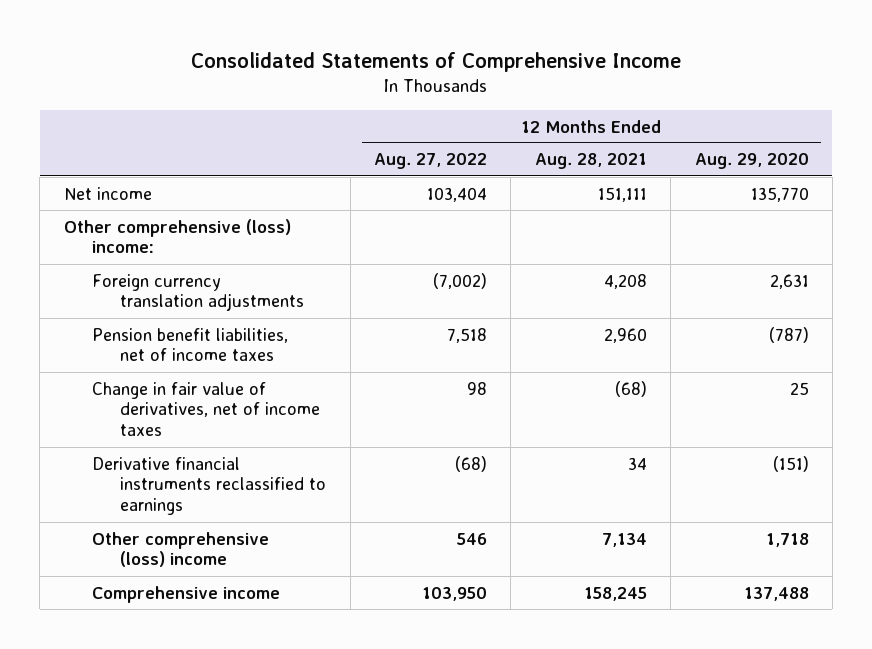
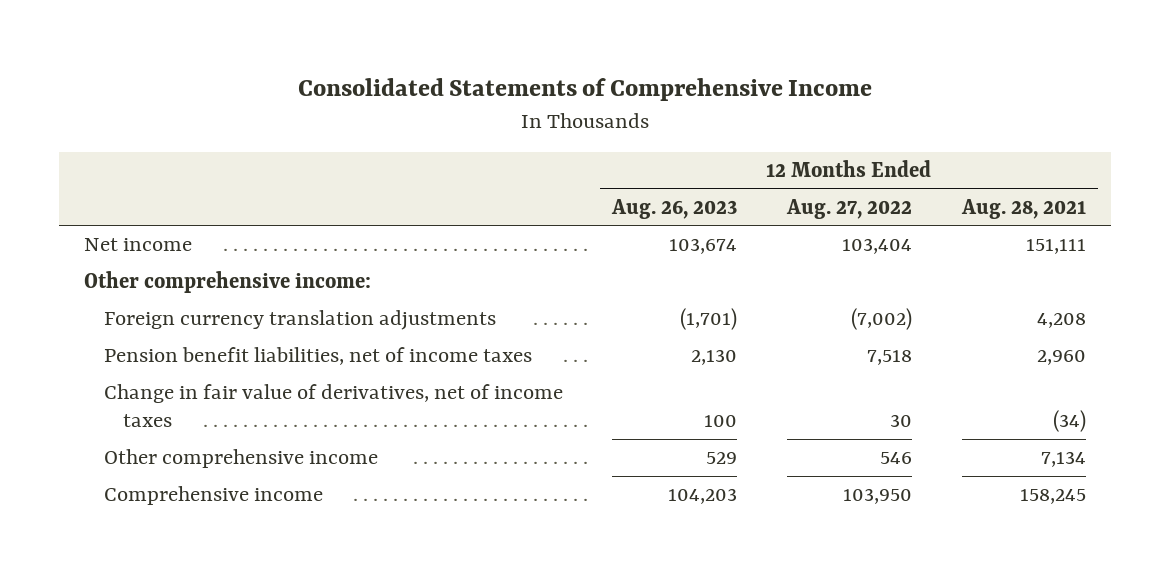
[694,153,809,170] Aug. 29, 2020 -> none
none -> [611,198,738,219] Aug. 26, 2023
[63,218,291,254] Other comprehensive (loss) income: -> [84,271,372,294] Other comprehensive income:
[91,456,327,516] Derivative financial instruments reclassified to earnings -> none
[467,381,488,395] 98 -> [890,414,913,428] 30
[614,380,647,397] (68) -> [1053,410,1087,433] (34)
[91,531,269,568] Other comprehensive (loss) income -> [103,449,378,469] Other comprehensive income

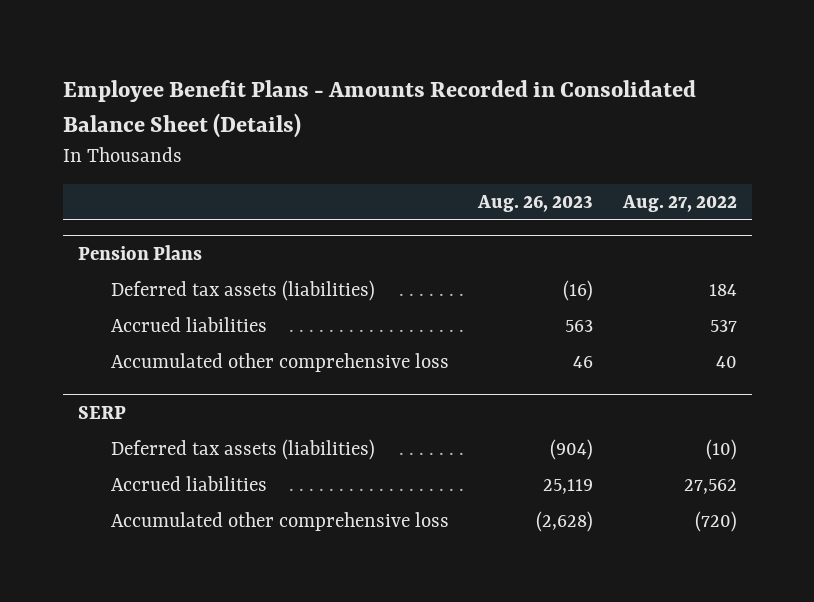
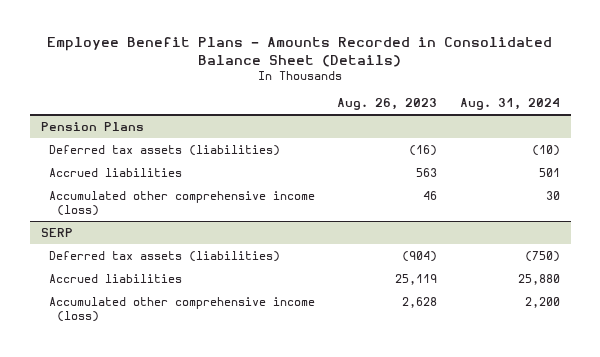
[621,195,737,213] Aug. 27, 2022 -> none
none -> [459,98,560,111] Aug. 31, 2024
[110,353,449,373] Accumulated other comprehensive loss -> [48,190,315,217] Accumulated other comprehensive income (loss)
[110,512,449,532] Accumulated other comprehensive loss -> [48,296,315,323] Accumulated other comprehensive income (loss)
[536,511,594,533] (2,628) -> [402,296,438,308] 2,628

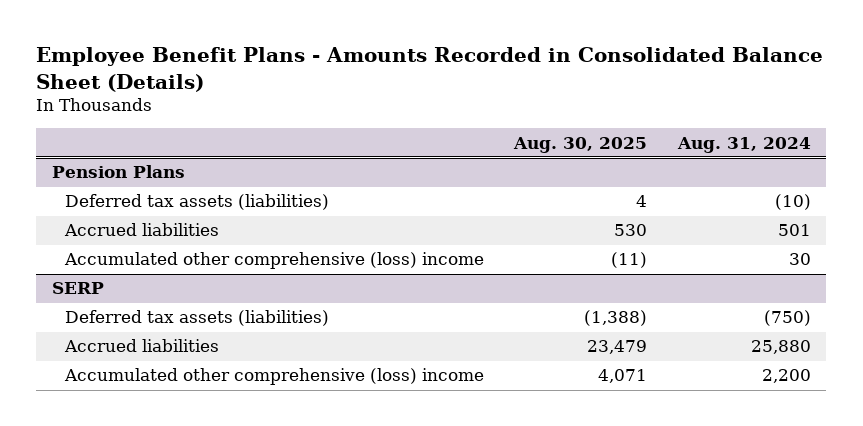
[337,98,438,111] Aug. 26, 2023 -> none
none -> [513,136,648,153] Aug. 30, 2025
[48,190,315,217] Accumulated other comprehensive income (loss) -> [63,252,484,270] Accumulated other comprehensive (loss) income
[48,296,315,323] Accumulated other comprehensive income (loss) -> [63,368,484,386] Accumulated other comprehensive (loss) income

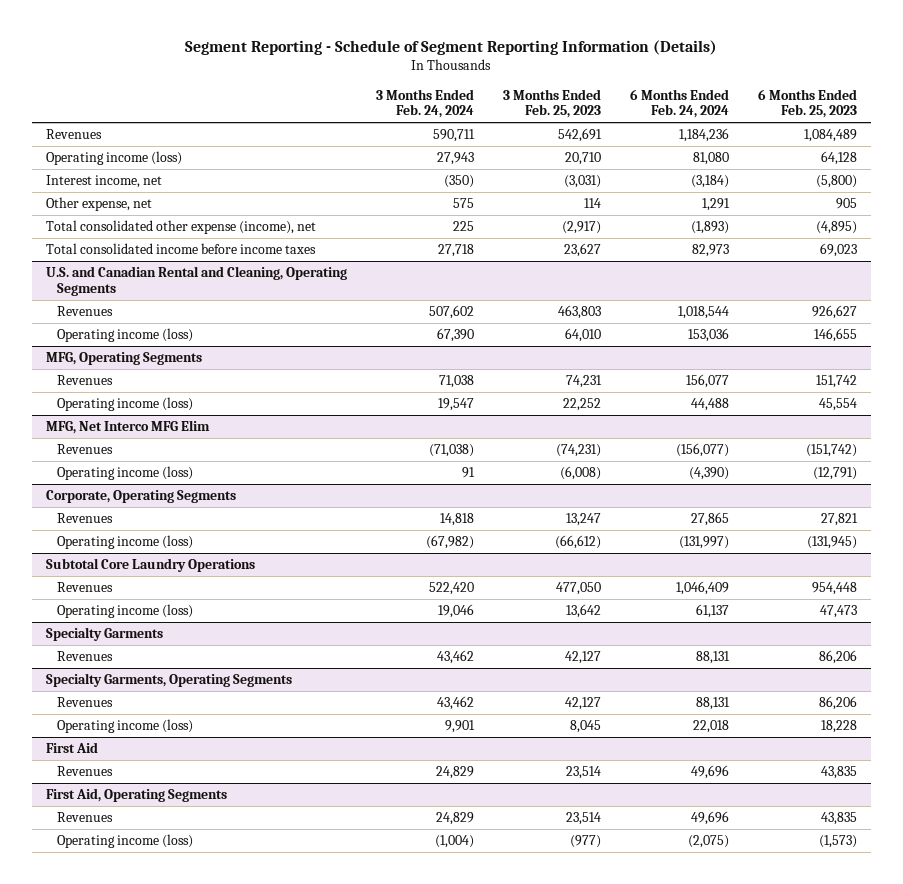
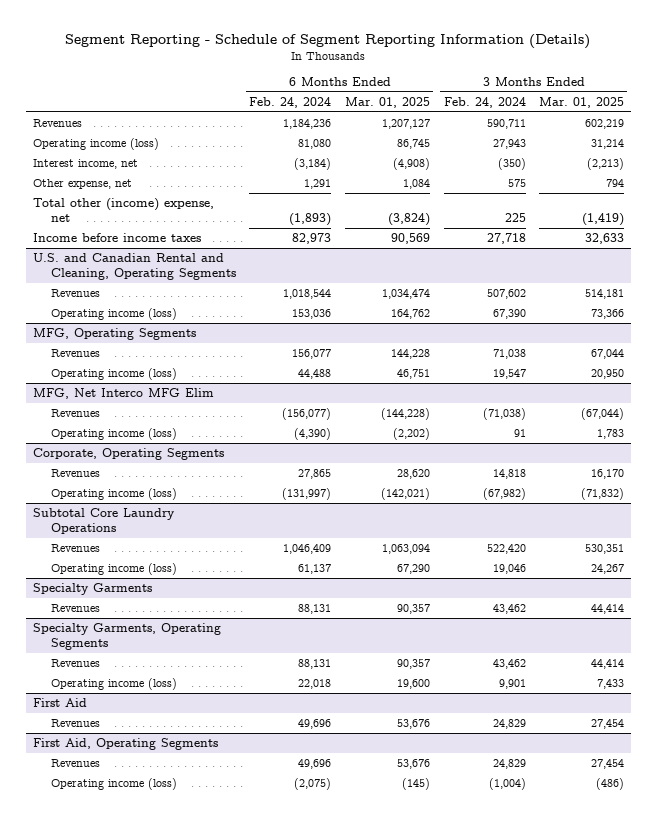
[502,88,601,119] 3 Months Ended Feb. 25, 2023 -> none
[757,88,857,119] 6 Months Ended Feb. 25, 2023 -> none
none -> [344,96,430,108] Mar. 01, 2025
none -> [539,96,625,108] Mar. 01, 2025
[45,220,316,235] Total consolidated other expense (income), net -> [32,197,214,222] Total other (income) expense, net
[45,243,316,255] Total consolidated income before income taxes -> [32,232,201,242] Income before income taxes

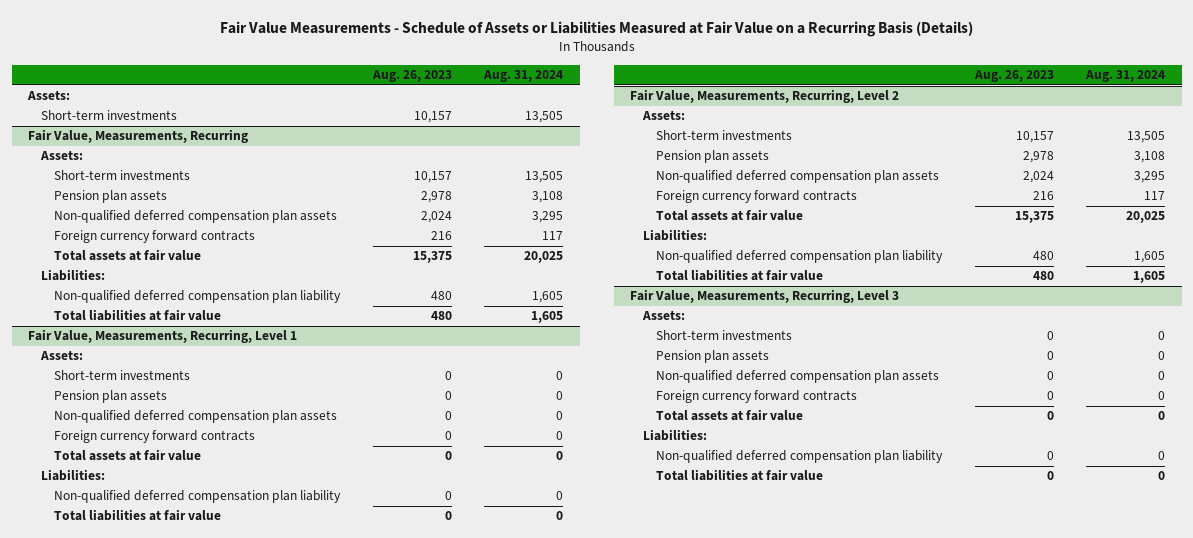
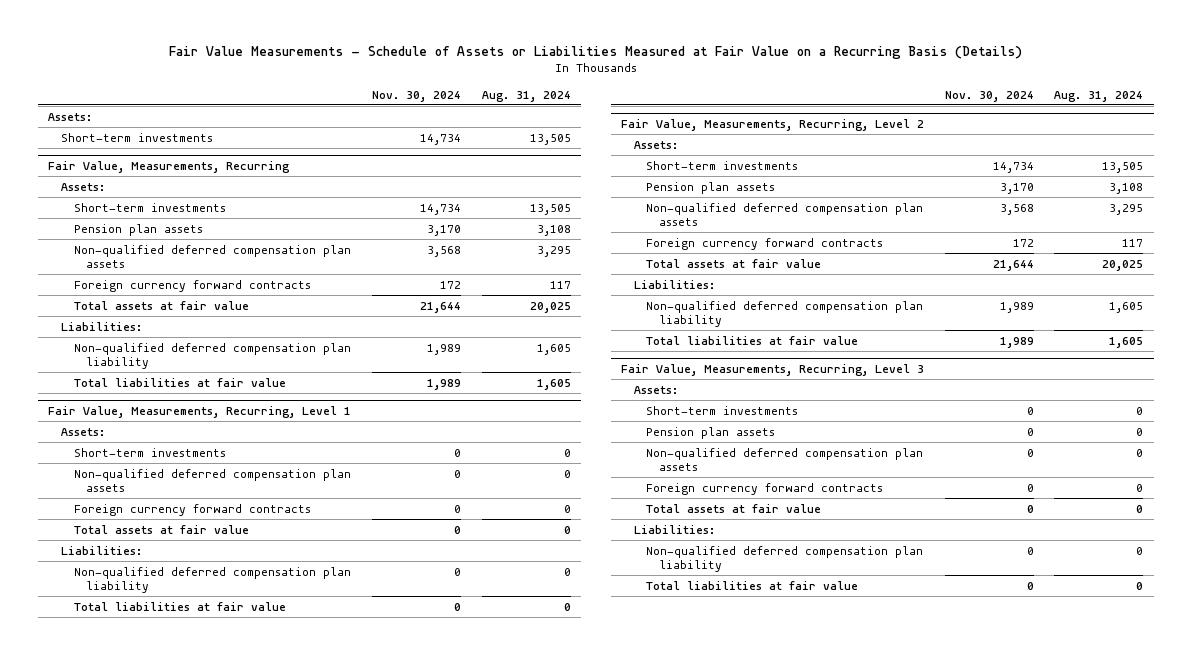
[371,70,452,83] Aug. 26, 2023 -> none
none -> [371,90,461,102] Nov. 30, 2024
[53,390,167,404] Pension plan assets -> none

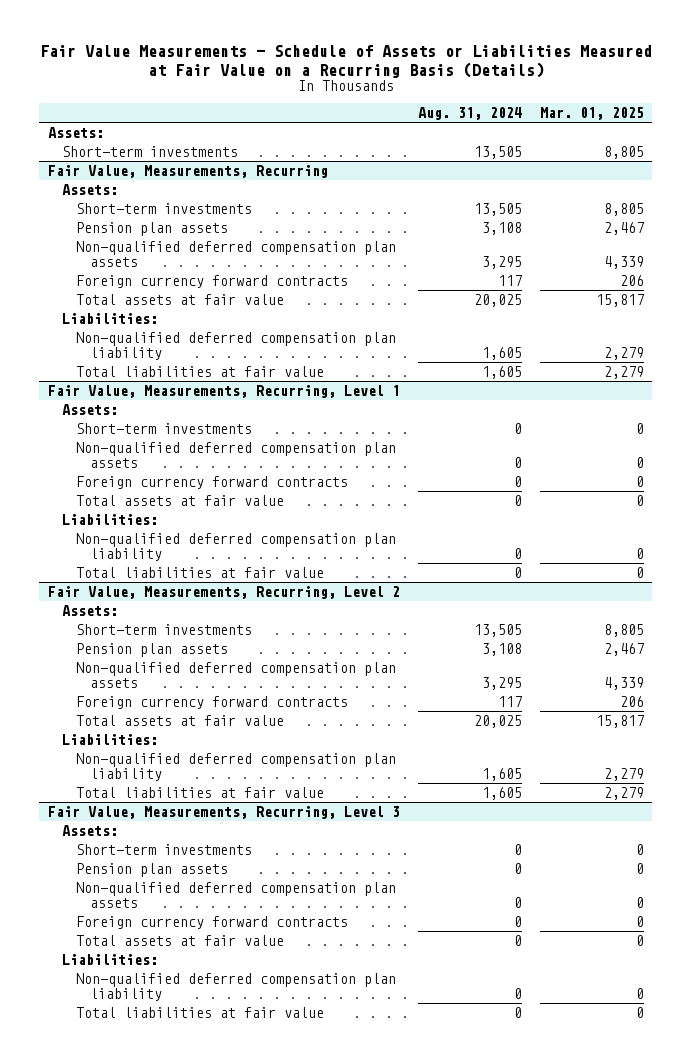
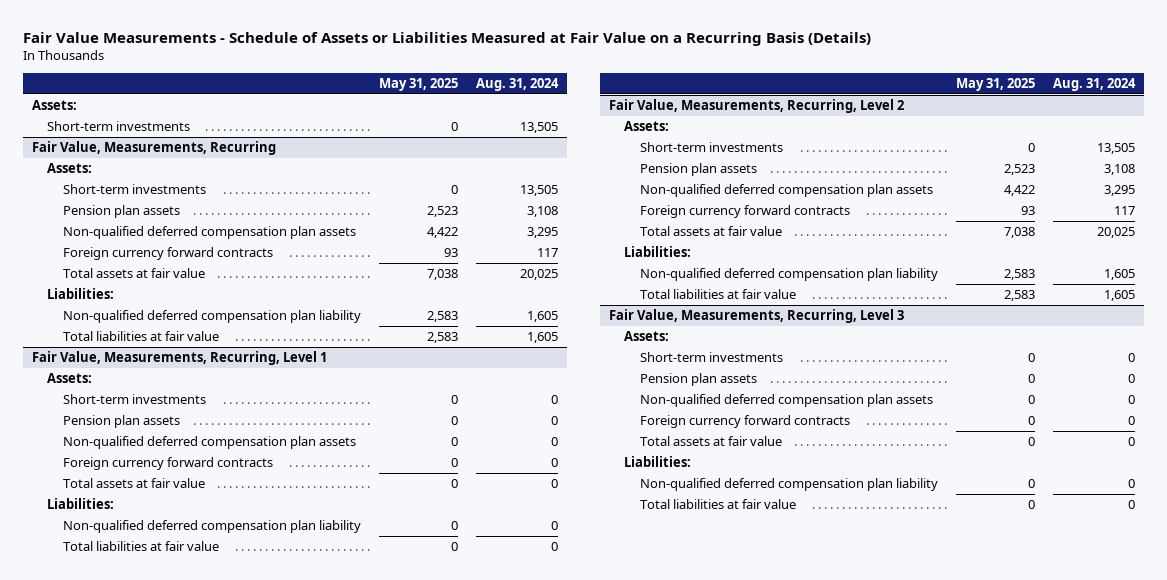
[539,107,644,121] Mar. 01, 2025 -> none
none -> [379,78,459,92] May 31, 2025
none -> [62,415,180,429] Pension plan assets

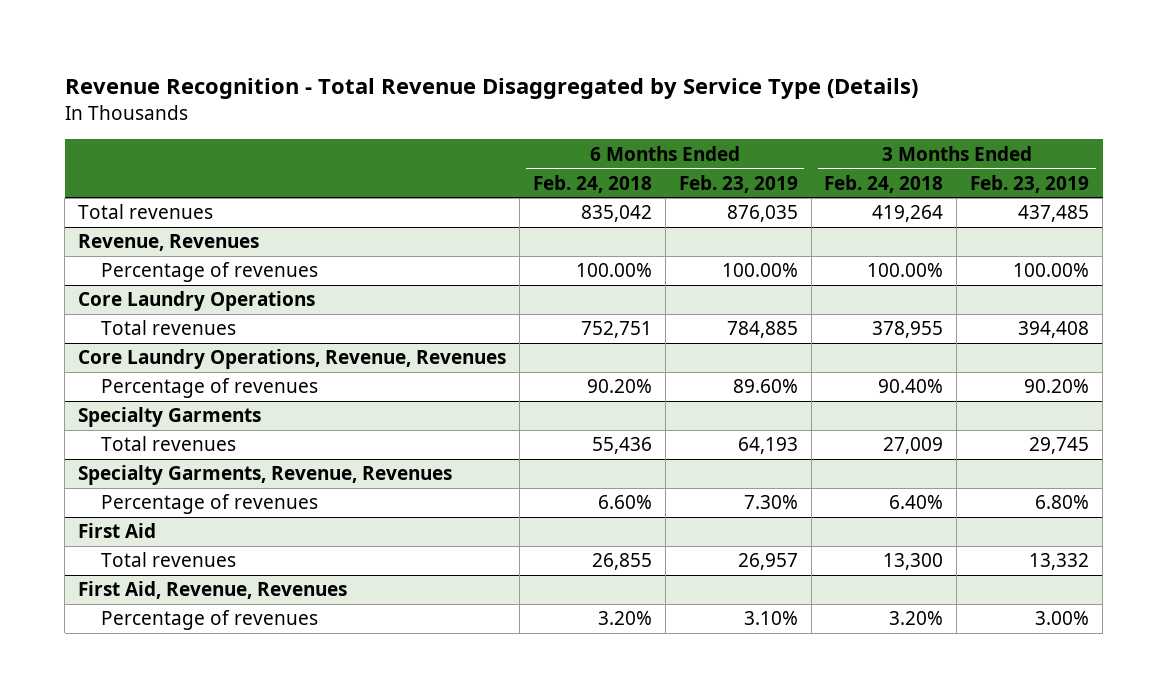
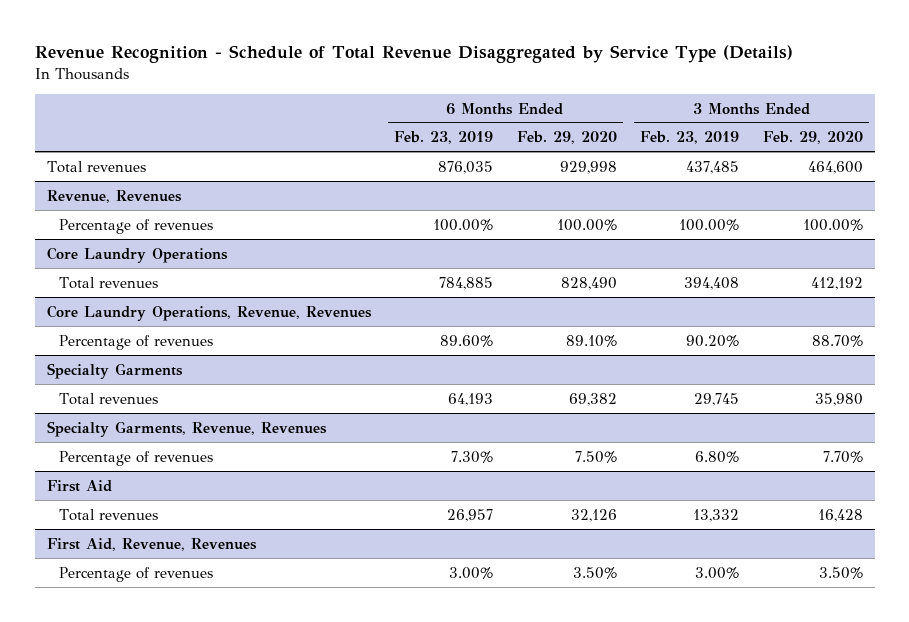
[64,78,918,100] Revenue Recognition - Total Revenue Disaggregated by Service Type (Details) -> [34,45,793,64] Revenue Recognition - Schedule of Total Revenue Disaggregated by Service Type (Details)
[532,174,652,193] Feb. 24, 2018 -> none
[824,174,944,193] Feb. 24, 2018 -> none
none -> [516,131,617,145] Feb. 29, 2020
none -> [762,131,863,145] Feb. 29, 2020
[743,611,798,626] 3.10% -> [449,566,494,579] 3.00%

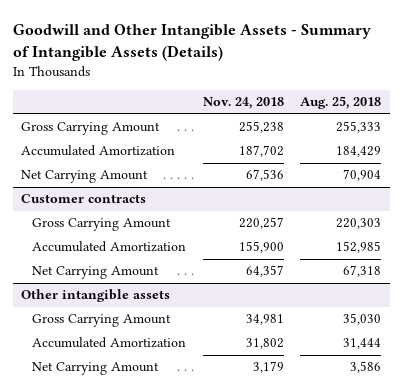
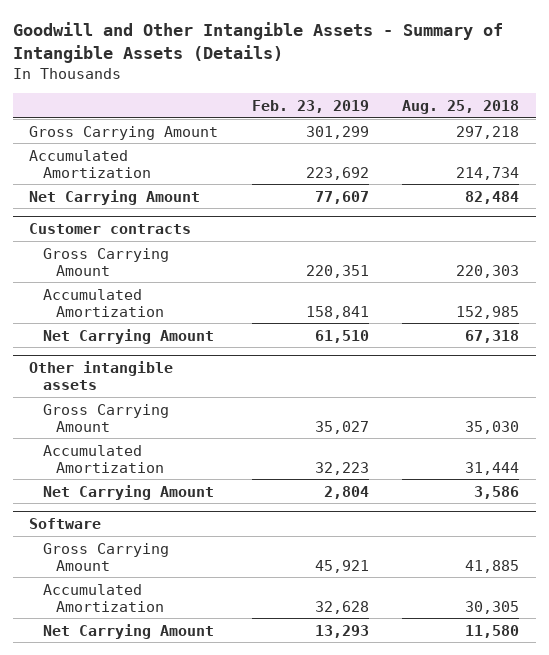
[202,97,284,110] Nov. 24, 2018 -> none
none -> [251,99,369,113] Feb. 23, 2019
[336,121,382,134] 255,333 -> [456,125,520,139] 297,218
[336,146,382,158] 184,429 -> [456,166,520,180] 214,734
[343,169,382,182] 70,904 -> [465,190,520,204] 82,484
none -> [29,518,102,530] Software
none -> [42,542,169,571] Gross Carrying Amount
none -> [42,583,164,612] Accumulated Amortization
none -> [42,623,214,639] Net Carrying Amount

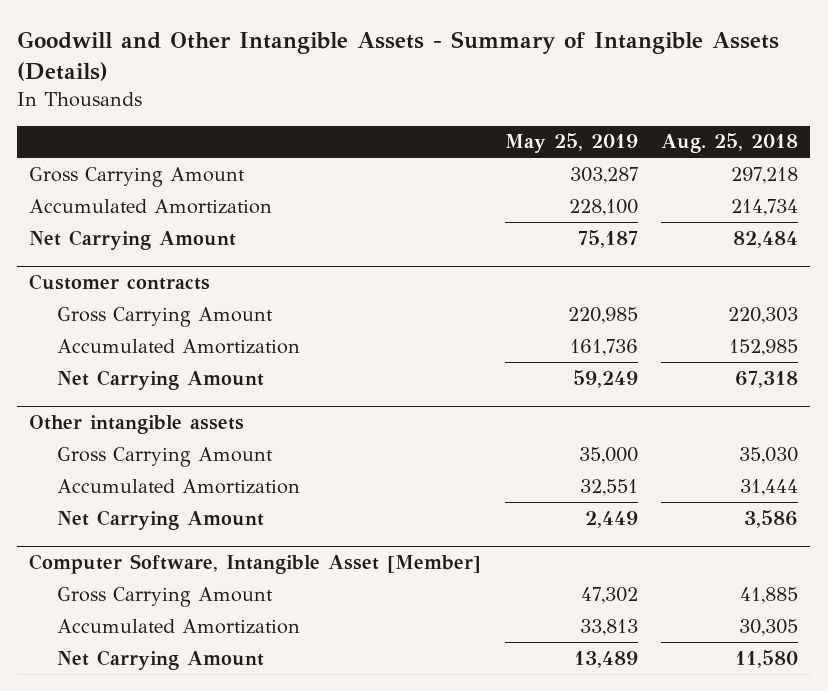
[251,99,369,113] Feb. 23, 2019 -> none
none -> [504,133,638,154] May 25, 2019
[29,518,102,530] Software -> [29,554,482,575] Computer Software, Intangible Asset [Member]

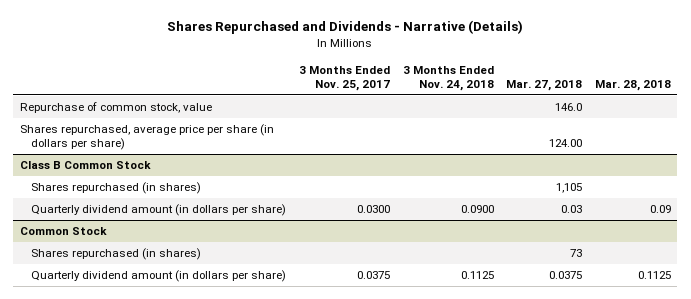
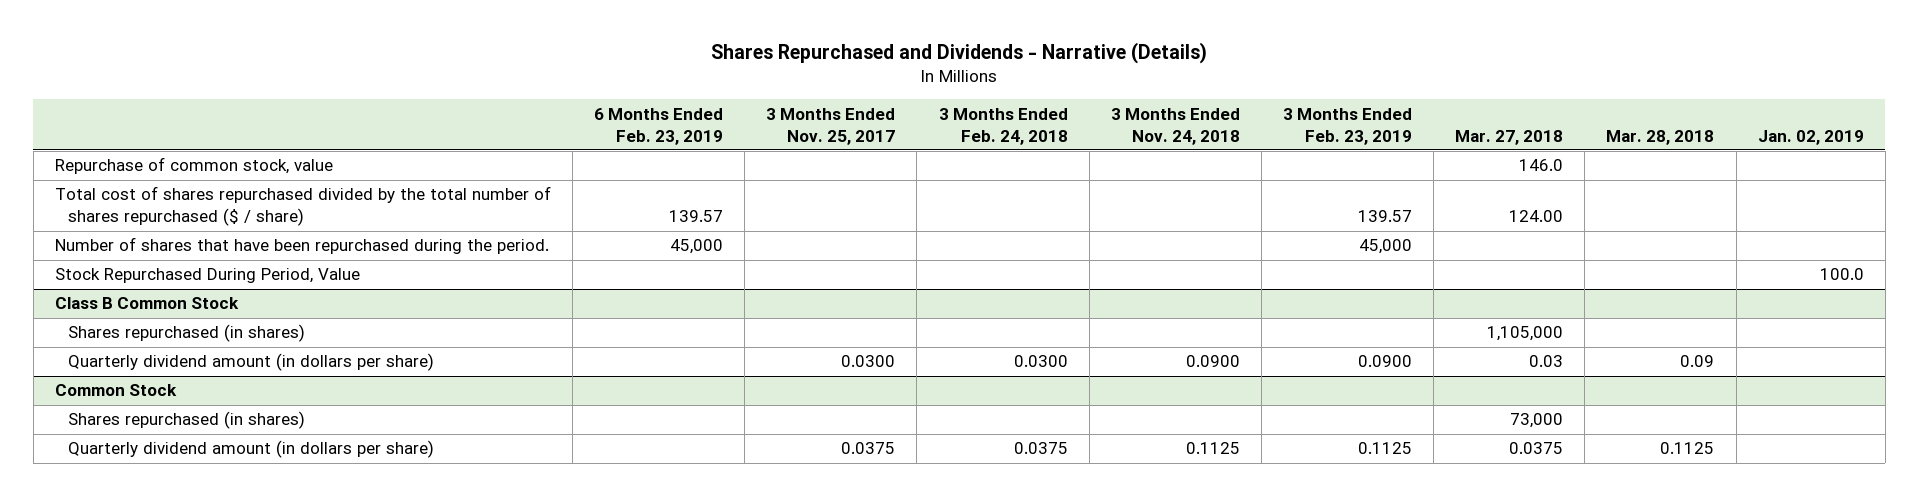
none -> [594,107,724,145] 6 Months Ended Feb. 23, 2019
none -> [938,107,1068,145] 3 Months Ended Feb. 24, 2018
none -> [1282,107,1412,145] 3 Months Ended Feb. 23, 2019
none -> [1757,129,1864,145] Jan. 02, 2019
[19,123,274,151] Shares repurchased, average price per share (in dollars per share) -> [54,186,551,227] Total cost of shares repurchased divided by the total number of shares repurchased ($ / share)
none -> [54,237,549,255] Number of shares that have been repurchased during the period.
none -> [54,268,360,284] Stock Repurchased During Period, Value
[556,182,583,193] 1,105 -> [1487,326,1564,342] 1,105,000
[570,248,583,257] 73 -> [1510,413,1564,429] 73,000

